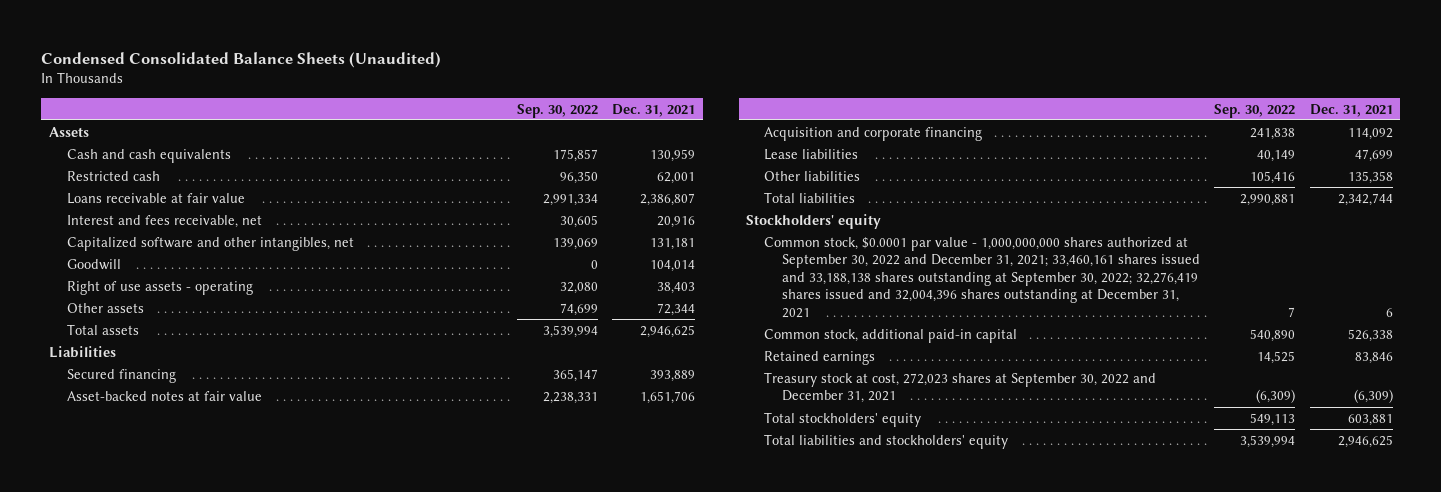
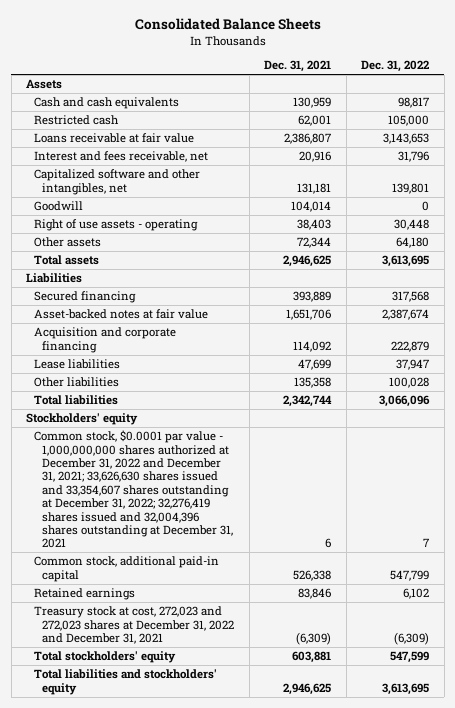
[41,51,442,68] Condensed Consolidated Balance Sheets (Unaudited) -> [134,17,321,30] Consolidated Balance Sheets
[516,103,598,118] Sep. 30, 2022 -> none
none -> [361,60,430,73] Dec. 31, 2022
[763,236,1200,318] Common stock, $0.0001 par value - 1,000,000,000 shares authorized at September 30, 2022 and December 31, 2021; 33,460,161 shares issued and 33,188,138 shares outstanding at September 30, 2022; 32,276,419 shares issued and 32,004,396 shares outstanding at December 31, 2021 -> [34,430,234,549] Common stock, $0.0001 par value - 1,000,000,000 shares authorized at December 31, 2022 and December 31, 2021; 33,626,630 shares issued and 33,354,607 shares outstanding at December 31, 2022; 32,276,419 shares issued and 32,004,396 shares outstanding at December 31, 2021
[763,371,1156,404] Treasury stock at cost, 272,023 shares at September 30, 2022 and December 31, 2021 -> [34,606,235,645] Treasury stock at cost, 272,023 and 272,023 shares at December 31, 2022 and December 31, 2021

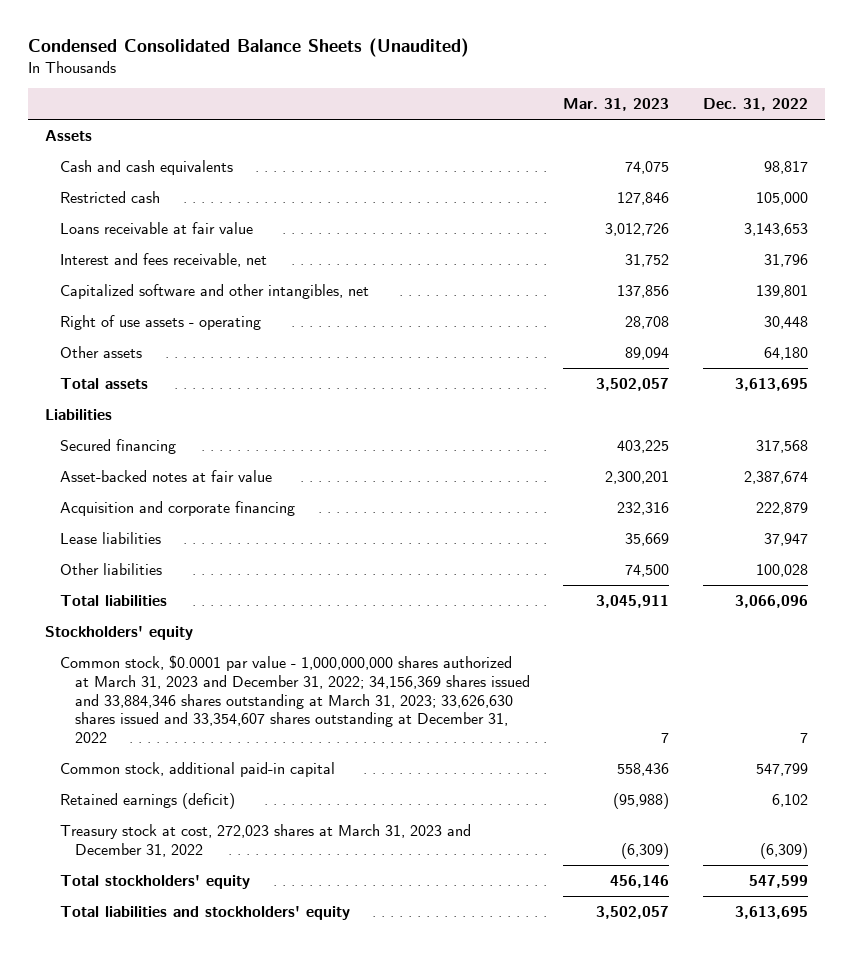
[134,17,321,30] Consolidated Balance Sheets -> [27,37,469,57] Condensed Consolidated Balance Sheets (Unaudited)
[264,60,332,73] Dec. 31, 2021 -> none
none -> [563,98,670,112] Mar. 31, 2023
[34,201,84,212] Goodwill -> none
[34,430,234,549] Common stock, $0.0001 par value - 1,000,000,000 shares authorized at December 31, 2022 and December 31, 2021; 33,626,630 shares issued and 33,354,607 shares outstanding at December 31, 2022; 32,276,419 shares issued and 32,004,396 shares outstanding at December 31, 2021 -> [59,654,530,744] Common stock, $0.0001 par value - 1,000,000,000 shares authorized at March 31, 2023 and December 31, 2022; 34,156,369 shares issued and 33,884,346 shares outstanding at March 31, 2023; 33,626,630 shares issued and 33,354,607 shares outstanding at December 31, 2022
[34,588,136,601] Retained earnings -> [59,792,235,809] Retained earnings (deficit)
[34,606,235,645] Treasury stock at cost, 272,023 and 272,023 shares at December 31, 2022 and December 31, 2021 -> [59,823,471,857] Treasury stock at cost, 272,023 shares at March 31, 2023 and December 31, 2022

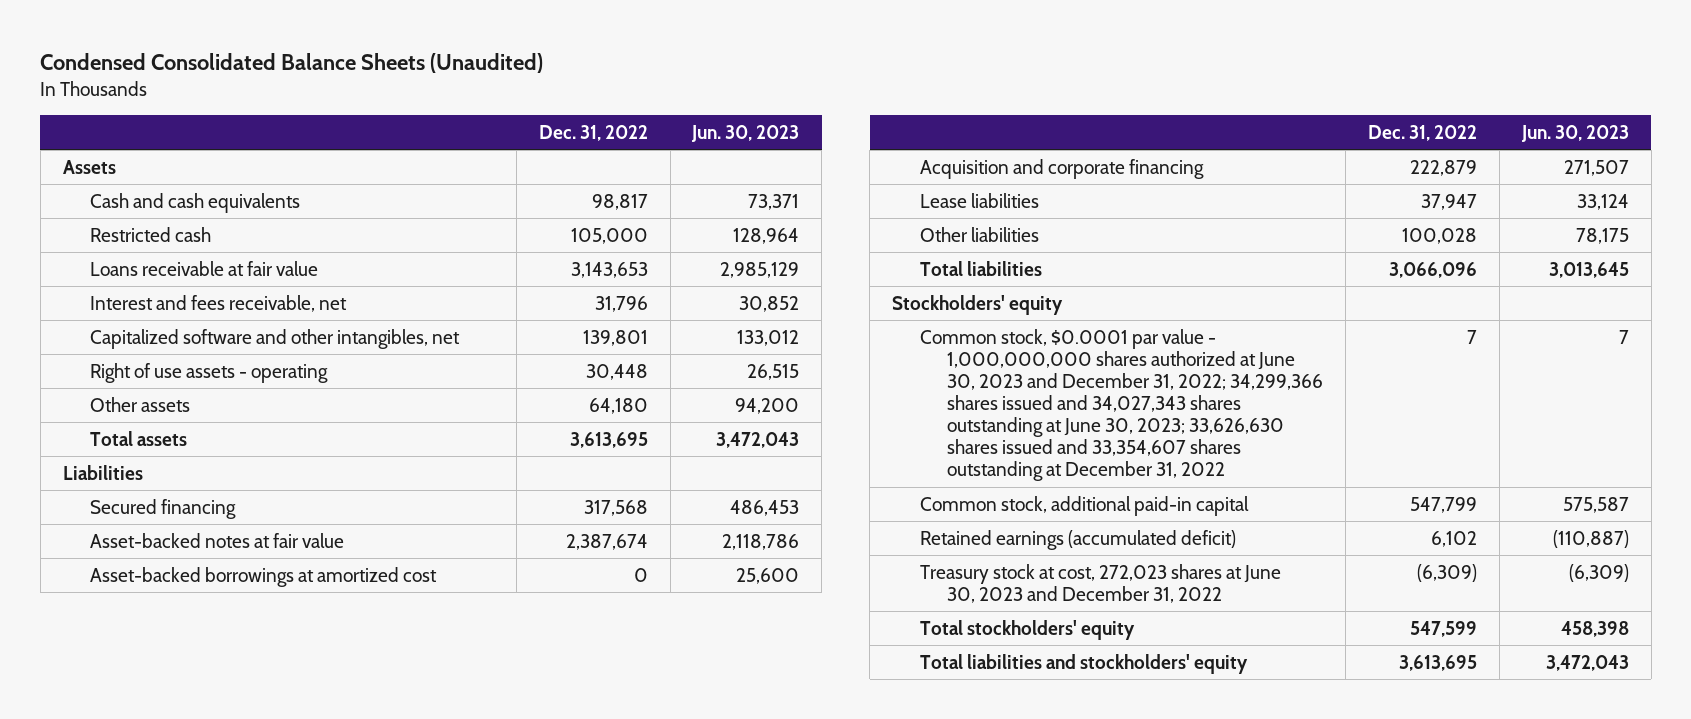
[563,98,670,112] Mar. 31, 2023 -> none
none -> [691,124,800,142] Jun. 30, 2023
none -> [90,566,438,587] Asset-backed borrowings at amortized cost
[59,654,530,744] Common stock, $0.0001 par value - 1,000,000,000 shares authorized at March 31, 2023 and December 31, 2022; 34,156,369 shares issued and 33,884,346 shares outstanding at March 31, 2023; 33,626,630 shares issued and 33,354,607 shares outstanding at December 31, 2022 -> [919,328,1324,482] Common stock, $0.0001 par value - 1,000,000,000 shares authorized at June 30, 2023 and December 31, 2022; 34,299,366 shares issued and 34,027,343 shares outstanding at June 30, 2023; 33,626,630 shares issued and 33,354,607 shares outstanding at December 31, 2022
[59,792,235,809] Retained earnings (deficit) -> [919,529,1236,550] Retained earnings (accumulated deficit)
[59,823,471,857] Treasury stock at cost, 272,023 shares at March 31, 2023 and December 31, 2022 -> [919,563,1281,603] Treasury stock at cost, 272,023 shares at June 30, 2023 and December 31, 2022

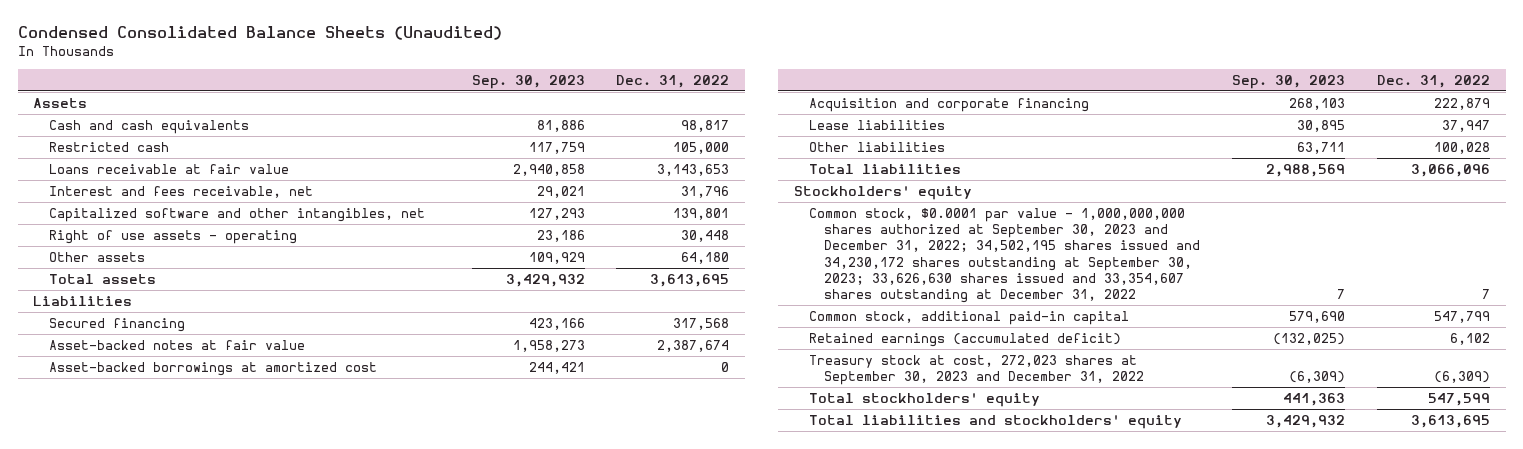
[691,124,800,142] Jun. 30, 2023 -> none
none -> [471,74,585,89] Sep. 30, 2023
[919,328,1324,482] Common stock, $0.0001 par value - 1,000,000,000 shares authorized at June 30, 2023 and December 31, 2022; 34,299,366 shares issued and 34,027,343 shares outstanding at June 30, 2023; 33,626,630 shares issued and 33,354,607 shares outstanding at December 31, 2022 -> [809,207,1201,304] Common stock, $0.0001 par value - 1,000,000,000 shares authorized at September 30, 2023 and December 31, 2022; 34,502,195 shares issued and 34,230,172 shares outstanding at September 30, 2023; 33,626,630 shares issued and 33,354,607 shares outstanding at December 31, 2022
[919,563,1281,603] Treasury stock at cost, 272,023 shares at June 30, 2023 and December 31, 2022 -> [809,354,1145,386] Treasury stock at cost, 272,023 shares at September 30, 2023 and December 31, 2022

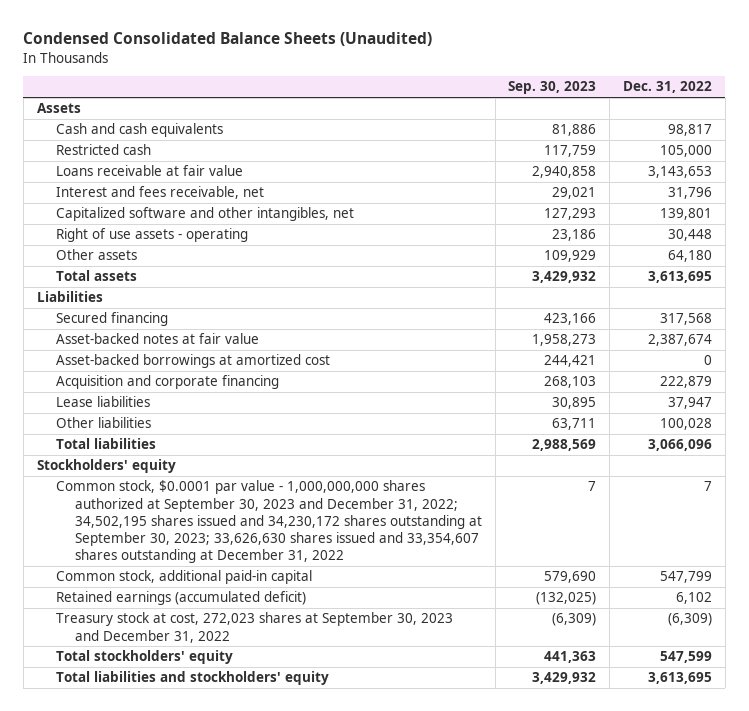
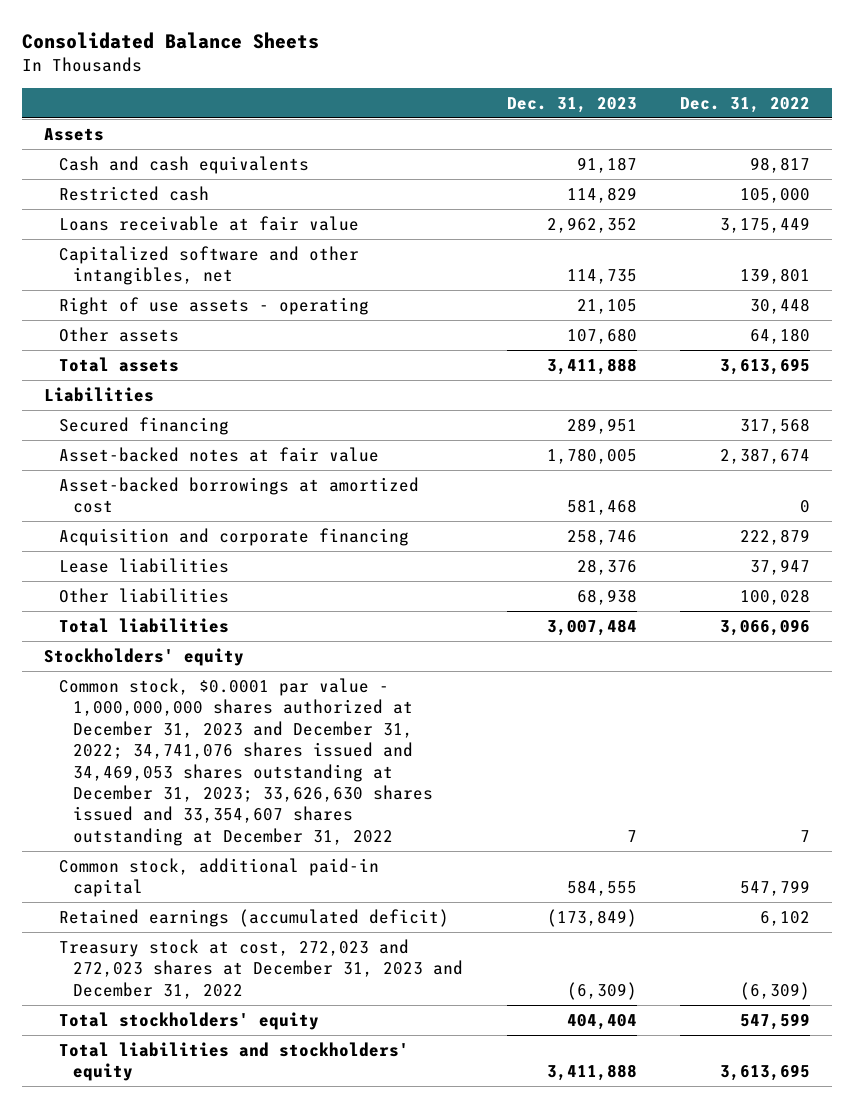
[23,32,433,47] Condensed Consolidated Balance Sheets (Unaudited) -> [22,32,320,50] Consolidated Balance Sheets
[508,81,597,95] Sep. 30, 2023 -> none
none -> [506,96,637,113] Dec. 31, 2023
[55,186,264,200] Interest and fees receivable, net -> none
[648,166,713,179] 3,143,653 -> [719,216,810,233] 3,175,449
[55,480,482,564] Common stock, $0.0001 par value - 1,000,000,000 shares authorized at September 30, 2023 and December 31, 2022; 34,502,195 shares issued and 34,230,172 shares outstanding at September 30, 2023; 33,626,630 shares issued and 33,354,607 shares outstanding at December 31, 2022 -> [58,677,434,846] Common stock, $0.0001 par value - 1,000,000,000 shares authorized at December 31, 2023 and December 31, 2022; 34,741,076 shares issued and 34,469,053 shares outstanding at December 31, 2023; 33,626,630 shares issued and 33,354,607 shares outstanding at December 31, 2022
[55,612,453,643] Treasury stock at cost, 272,023 shares at September 30, 2023 and December 31, 2022 -> [58,938,464,999] Treasury stock at cost, 272,023 and 272,023 shares at December 31, 2023 and December 31, 2022

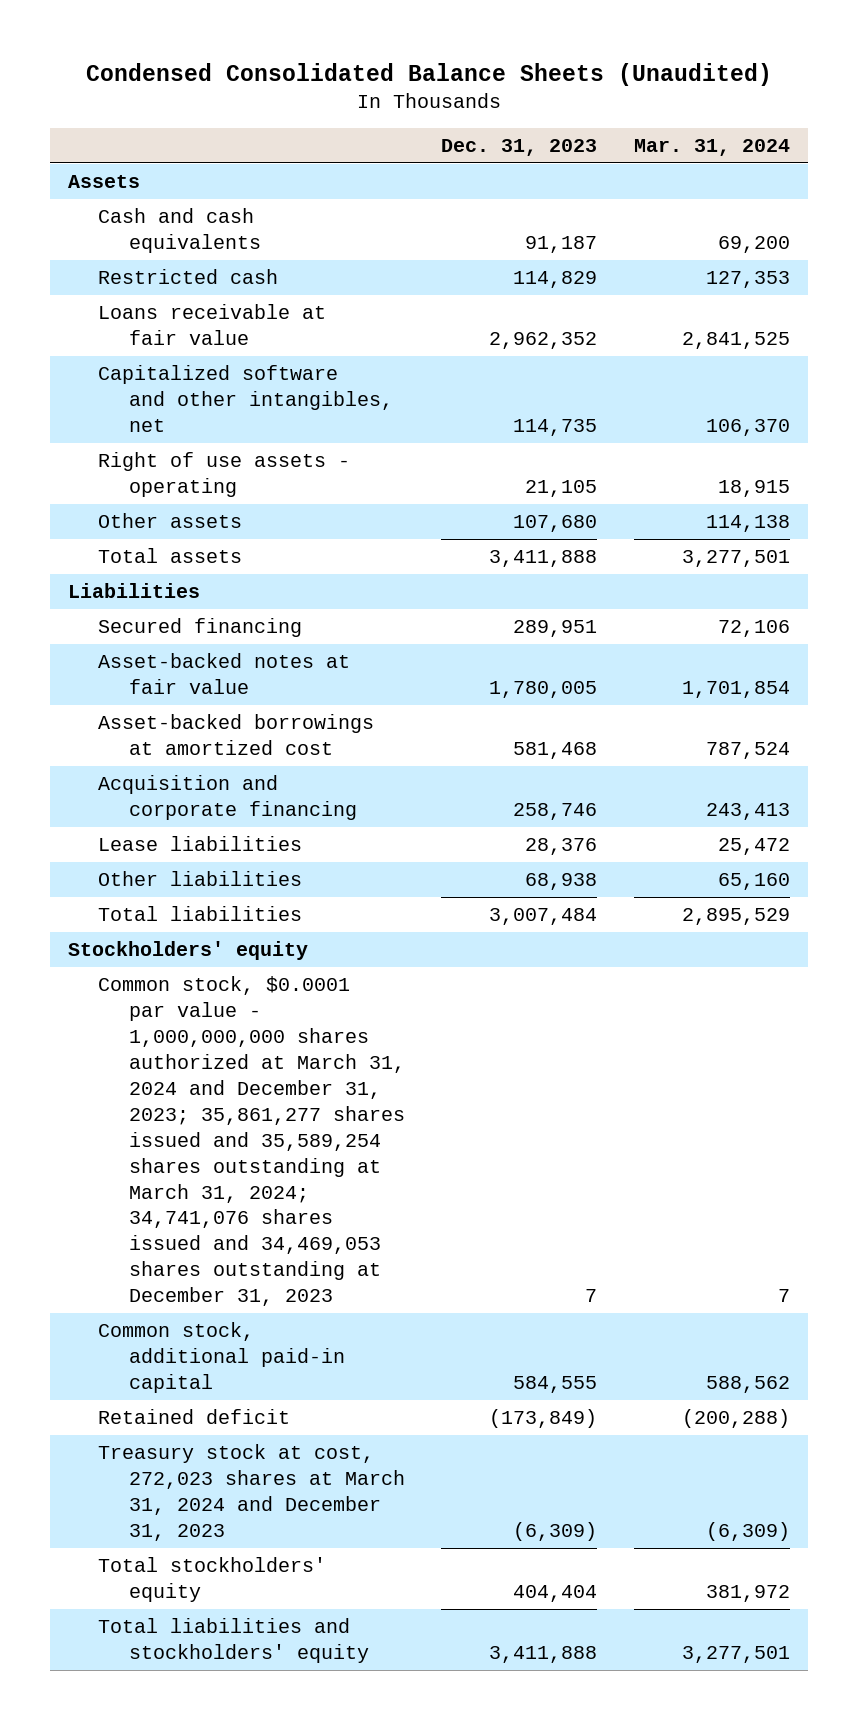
[22,32,320,50] Consolidated Balance Sheets -> [85,62,772,86] Condensed Consolidated Balance Sheets (Unaudited)
[679,96,810,113] Dec. 31, 2022 -> none
none -> [633,138,790,156] Mar. 31, 2024
[58,677,434,846] Common stock, $0.0001 par value - 1,000,000,000 shares authorized at December 31, 2023 and December 31, 2022; 34,741,076 shares issued and 34,469,053 shares outstanding at December 31, 2023; 33,626,630 shares issued and 33,354,607 shares outstanding at December 31, 2022 -> [98,976,405,1307] Common stock, $0.0001 par value - 1,000,000,000 shares authorized at March 31, 2024 and December 31, 2023; 35,861,277 shares issued and 35,589,254 shares outstanding at March 31, 2024; 34,741,076 shares issued and 34,469,053 shares outstanding at December 31, 2023
[58,908,449,927] Retained earnings (accumulated deficit) -> [98,1409,291,1425] Retained deficit
[58,938,464,999] Treasury stock at cost, 272,023 and 272,023 shares at December 31, 2023 and December 31, 2022 -> [98,1444,405,1541] Treasury stock at cost, 272,023 shares at March 31, 2024 and December 31, 2023

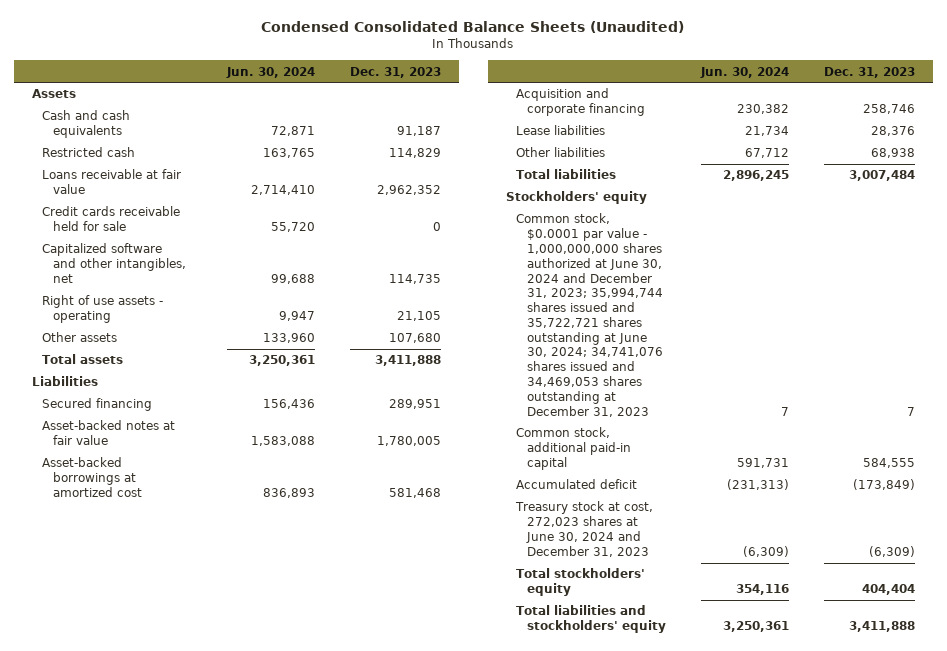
[633,138,790,156] Mar. 31, 2024 -> none
none -> [225,66,315,78] Jun. 30, 2024
none -> [42,206,181,232] Credit cards receivable held for sale
[98,976,405,1307] Common stock, $0.0001 par value - 1,000,000,000 shares authorized at March 31, 2024 and December 31, 2023; 35,861,277 shares issued and 35,589,254 shares outstanding at March 31, 2024; 34,741,076 shares issued and 34,469,053 shares outstanding at December 31, 2023 -> [516,213,663,417] Common stock, $0.0001 par value - 1,000,000,000 shares authorized at June 30, 2024 and December 31, 2023; 35,994,744 shares issued and 35,722,721 shares outstanding at June 30, 2024; 34,741,076 shares issued and 34,469,053 shares outstanding at December 31, 2023
[98,1409,291,1425] Retained deficit -> [516,479,638,490] Accumulated deficit
[98,1444,405,1541] Treasury stock at cost, 272,023 shares at March 31, 2024 and December 31, 2023 -> [515,501,654,557] Treasury stock at cost, 272,023 shares at June 30, 2024 and December 31, 2023

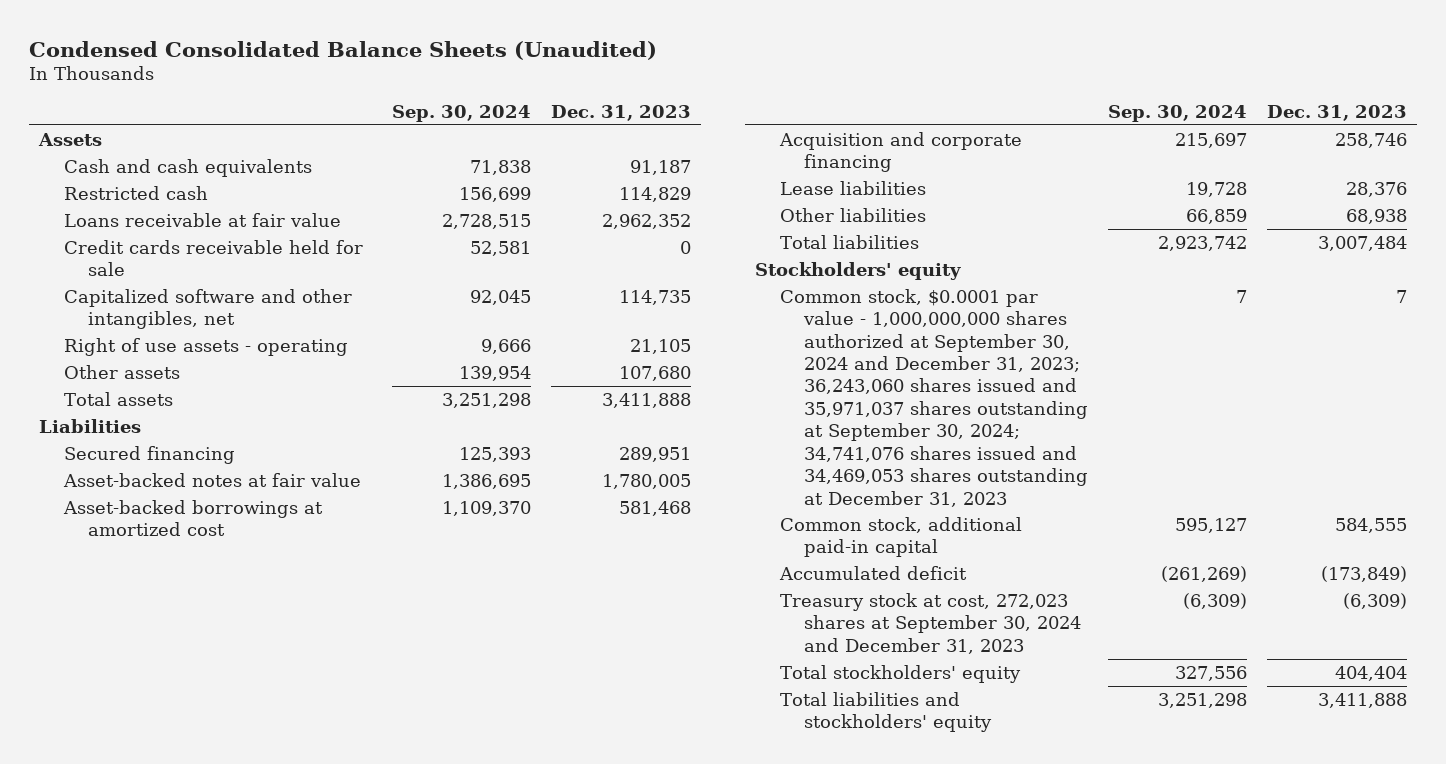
[225,66,315,78] Jun. 30, 2024 -> none
none -> [392,104,532,122] Sep. 30, 2024
[516,213,663,417] Common stock, $0.0001 par value - 1,000,000,000 shares authorized at June 30, 2024 and December 31, 2023; 35,994,744 shares issued and 35,722,721 shares outstanding at June 30, 2024; 34,741,076 shares issued and 34,469,053 shares outstanding at December 31, 2023 -> [779,288,1089,507] Common stock, $0.0001 par value - 1,000,000,000 shares authorized at September 30, 2024 and December 31, 2023; 36,243,060 shares issued and 35,971,037 shares outstanding at September 30, 2024; 34,741,076 shares issued and 34,469,053 shares outstanding at December 31, 2023
[515,501,654,557] Treasury stock at cost, 272,023 shares at June 30, 2024 and December 31, 2023 -> [779,592,1082,654] Treasury stock at cost, 272,023 shares at September 30, 2024 and December 31, 2023

